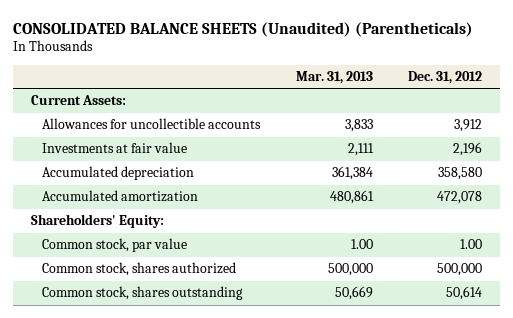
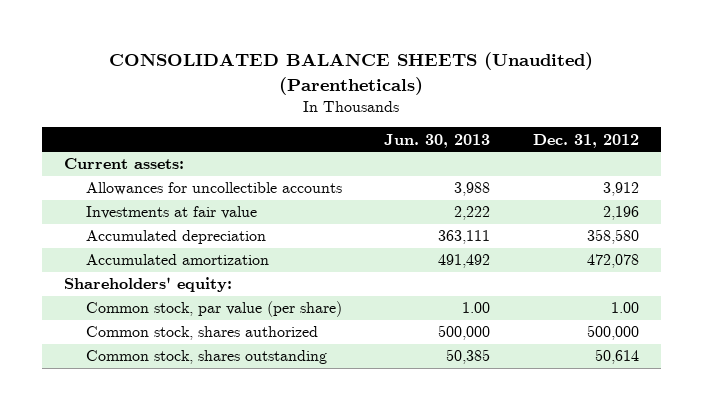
[295,71,373,85] Mar. 31, 2013 -> none
none -> [384,133,491,148] Jun. 30, 2013
[30,95,126,106] Current Assets: -> [63,158,184,170] Current assets:
[30,214,164,229] Shareholders' Equity: -> [63,277,232,293] Shareholders' equity:
[42,238,188,253] Common stock, par value -> [85,301,342,318] Common stock, par value (per share)

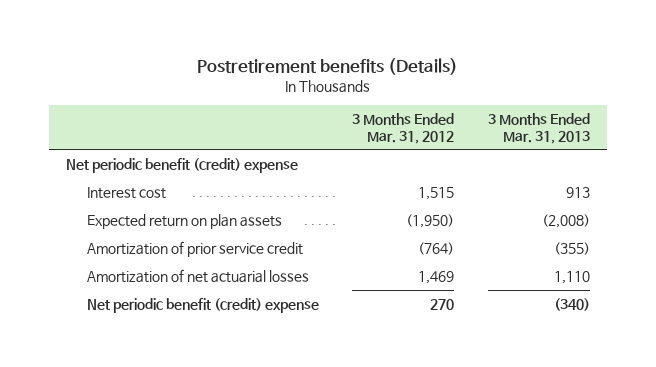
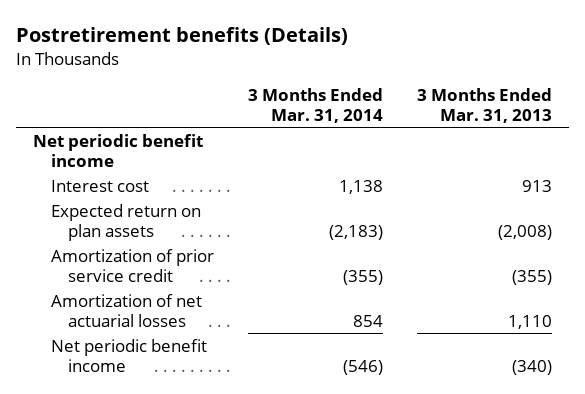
[352,112,455,144] 3 Months Ended Mar. 31, 2012 -> none
none -> [247,87,383,123] 3 Months Ended Mar. 31, 2014
[66,157,299,173] Net periodic benefit (credit) expense -> [33,133,204,167] Net periodic benefit income
[86,297,319,313] Net periodic benefit (credit) expense -> [50,338,207,372] Net periodic benefit income

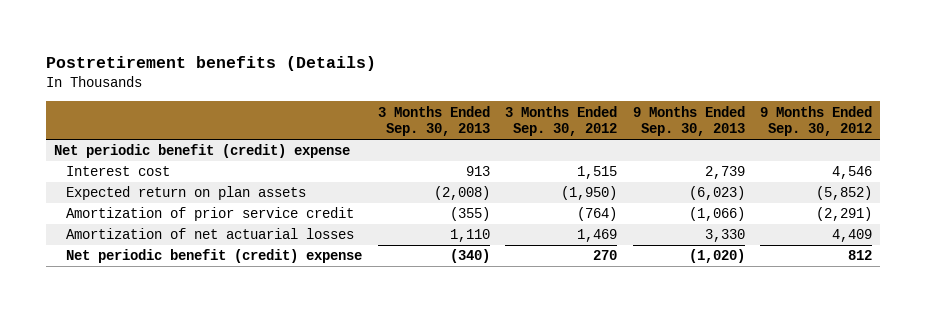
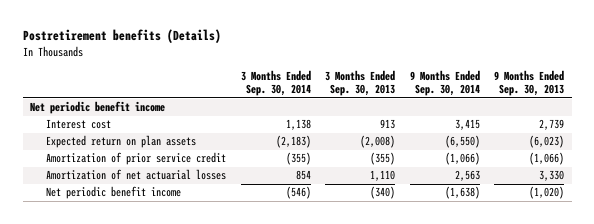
[505,105,618,137] 3 Months Ended Sep. 30, 2012 -> none
[760,105,873,137] 9 Months Ended Sep. 30, 2012 -> none
none -> [240,69,311,97] 3 Months Ended Sep. 30, 2014
none -> [409,69,480,97] 9 Months Ended Sep. 30, 2014
[53,144,350,159] Net periodic benefit (credit) expense -> [29,101,165,115] Net periodic benefit income
[66,249,363,264] Net periodic benefit (credit) expense -> [46,186,182,200] Net periodic benefit income

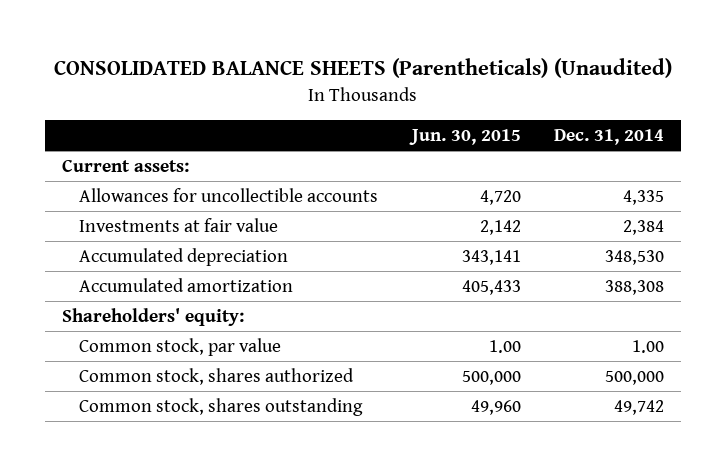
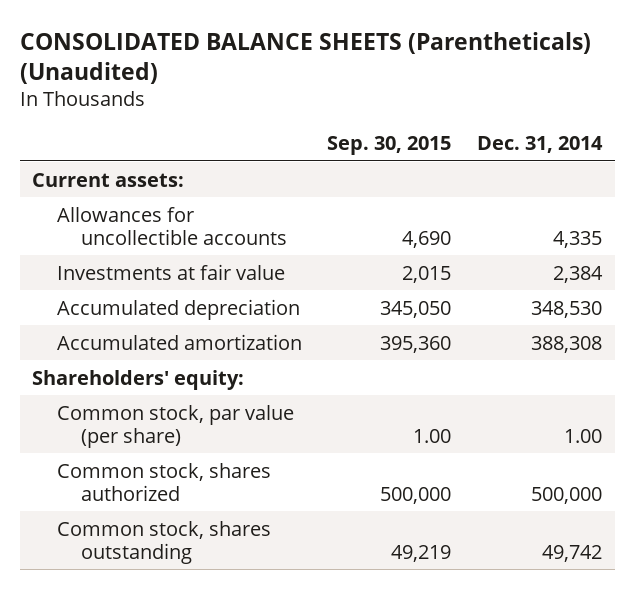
[408,128,521,145] Jun. 30, 2015 -> none
none -> [327,136,452,156] Sep. 30, 2015
[79,337,282,356] Common stock, par value -> [56,404,294,448] Common stock, par value (per share)

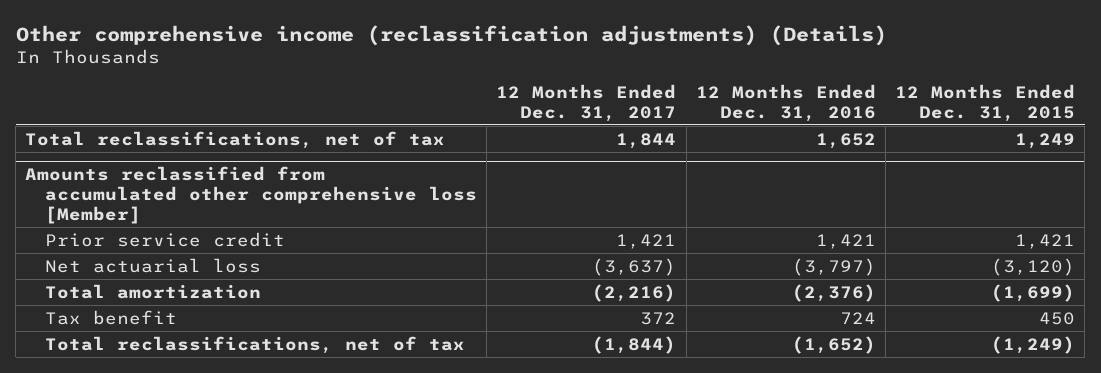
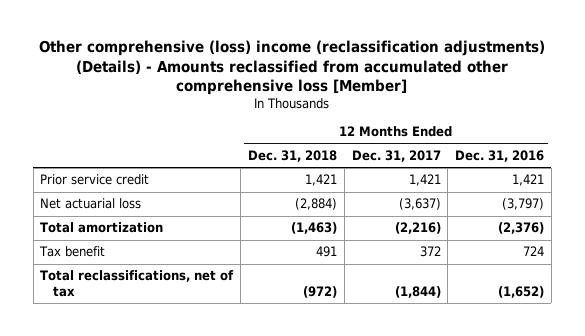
[15,25,887,47] Other comprehensive income (reclassification adjustments) (Details) -> [39,40,546,95] Other comprehensive (loss) income (reclassification adjustments) (Details) - Amounts reclassified from accumulated other comprehensive loss [Member]
[895,84,1076,122] 12 Months Ended Dec. 31, 2015 -> none
none -> [247,149,337,162] Dec. 31, 2018
[25,130,446,149] Total reclassifications, net of tax -> none
[25,166,478,224] Amounts reclassified from accumulated other comprehensive loss [Member] -> none

